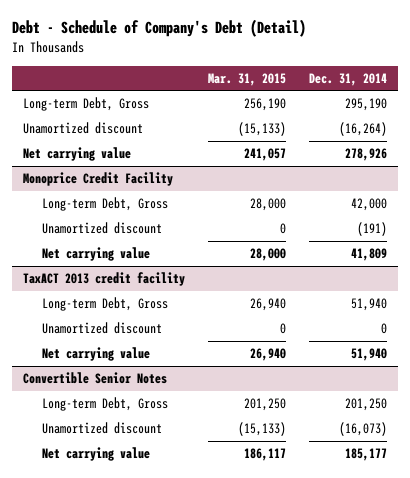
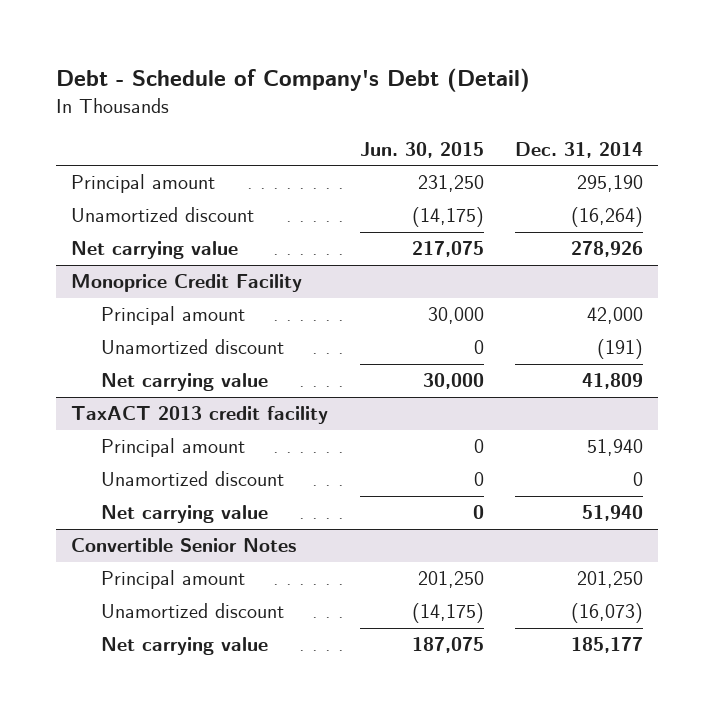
[207,72,286,86] Mar. 31, 2015 -> none
none -> [359,141,484,158] Jun. 30, 2015
[23,97,150,112] Long-term Debt, Gross -> [71,174,216,194] Principal amount
[41,197,168,212] Long-term Debt, Gross -> [100,306,245,326] Principal amount
[41,297,168,312] Long-term Debt, Gross -> [100,438,245,458] Principal amount
[41,397,168,412] Long-term Debt, Gross -> [100,570,245,590] Principal amount

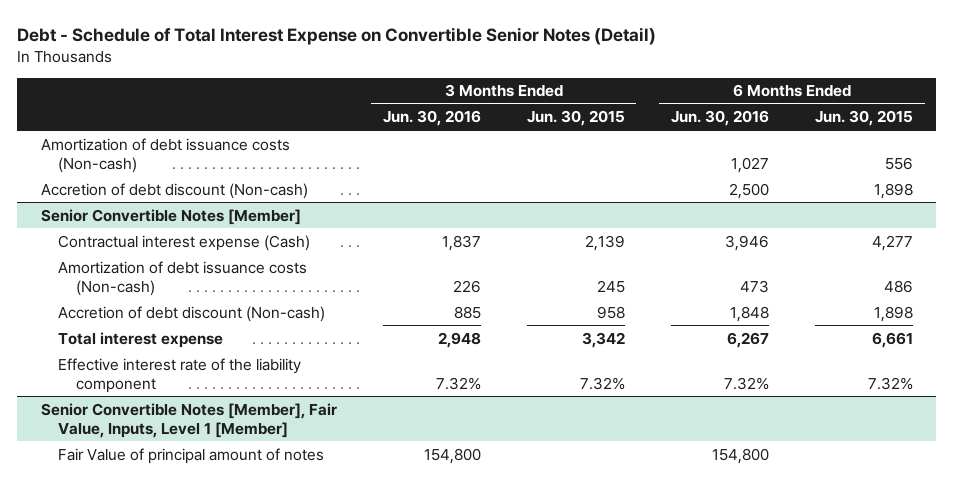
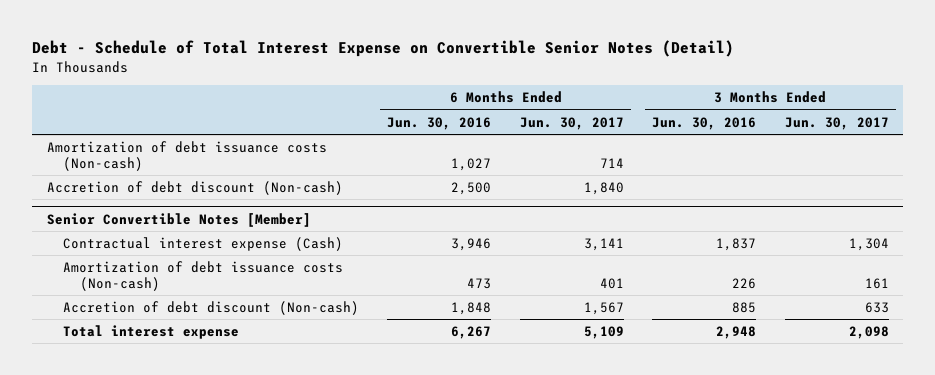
[526,110,625,127] Jun. 30, 2015 -> none
[815,110,914,127] Jun. 30, 2015 -> none
none -> [519,116,624,130] Jun. 30, 2017
none -> [784,116,889,130] Jun. 30, 2017
[58,357,302,393] Effective interest rate of the liability component -> none
[40,402,337,438] Senior Convertible Notes [Member], Fair Value, Inputs, Level 1 [Member] -> none
[58,447,325,464] Fair Value of principal amount of notes -> none

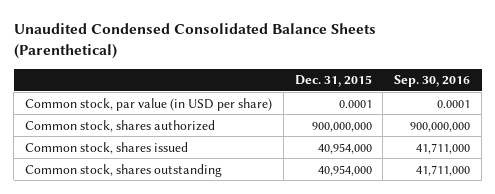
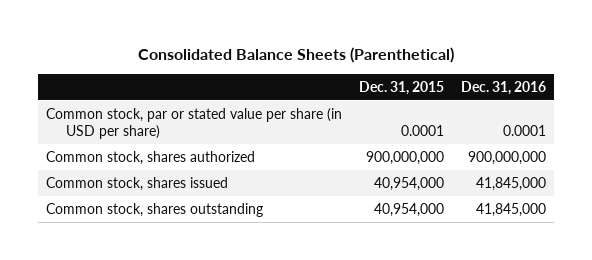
[13,23,376,60] Unaudited Condensed Consolidated Balance Sheets (Parenthetical) -> [138,46,455,63] Consolidated Balance Sheets (Parenthetical)
[394,75,471,88] Sep. 30, 2016 -> none
none -> [460,80,546,95] Dec. 31, 2016
[25,97,273,111] Common stock, par value (in USD per share) -> [46,108,343,140] Common stock, par or stated value per share (in USD per share)

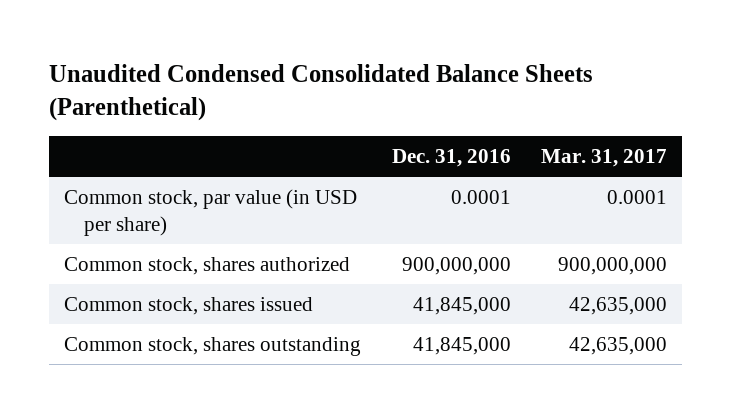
[138,46,455,63] Consolidated Balance Sheets (Parenthetical) -> [49,63,594,121] Unaudited Condensed Consolidated Balance Sheets (Parenthetical)
[359,80,445,95] Dec. 31, 2015 -> none
none -> [540,148,667,167] Mar. 31, 2017
[46,108,343,140] Common stock, par or stated value per share (in USD per share) -> [64,189,358,236] Common stock, par value (in USD per share)

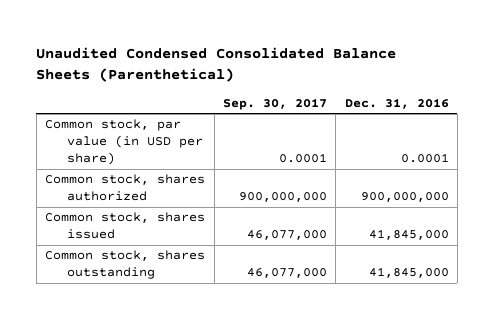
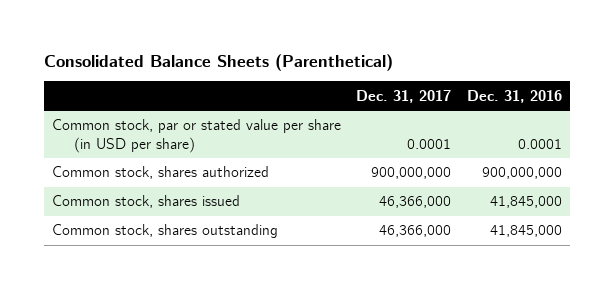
[36,46,397,82] Unaudited Condensed Consolidated Balance Sheets (Parenthetical) -> [44,53,394,71] Consolidated Balance Sheets (Parenthetical)
[222,97,327,110] Sep. 30, 2017 -> none
none -> [356,89,452,103] Dec. 31, 2017
[45,119,203,166] Common stock, par value (in USD per share) -> [52,119,342,154] Common stock, par or stated value per share (in USD per share)

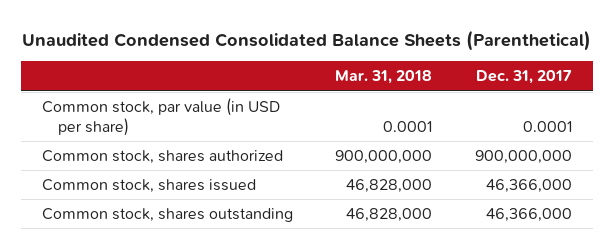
[44,53,394,71] Consolidated Balance Sheets (Parenthetical) -> [21,29,591,51] Unaudited Condensed Consolidated Balance Sheets (Parenthetical)
[466,89,562,103] Dec. 31, 2016 -> none
none -> [335,70,433,85] Mar. 31, 2018
[52,119,342,154] Common stock, par or stated value per share (in USD per share) -> [42,98,281,136] Common stock, par value (in USD per share)

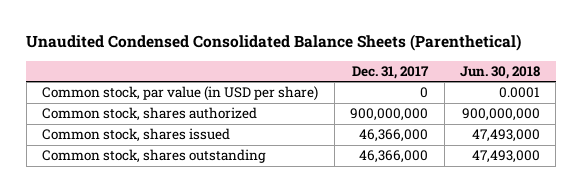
[335,70,433,85] Mar. 31, 2018 -> none
none -> [459,65,540,79] Jun. 30, 2018
[522,120,572,132] 0.0001 -> [420,87,429,99] 0

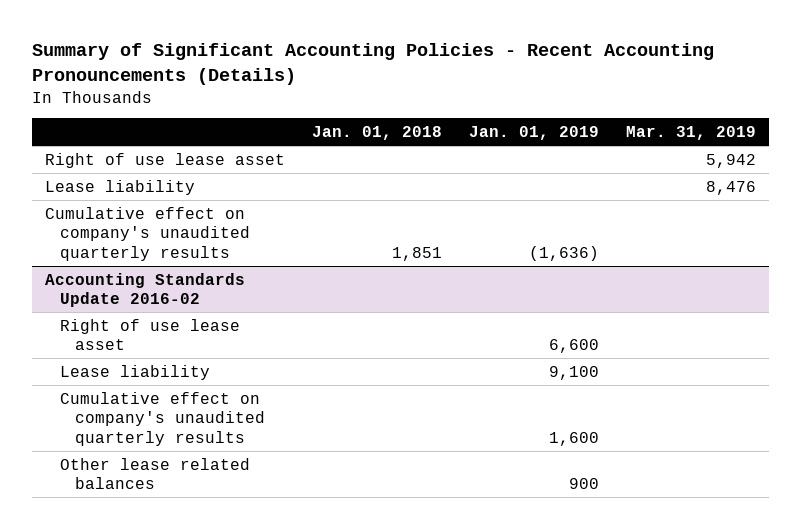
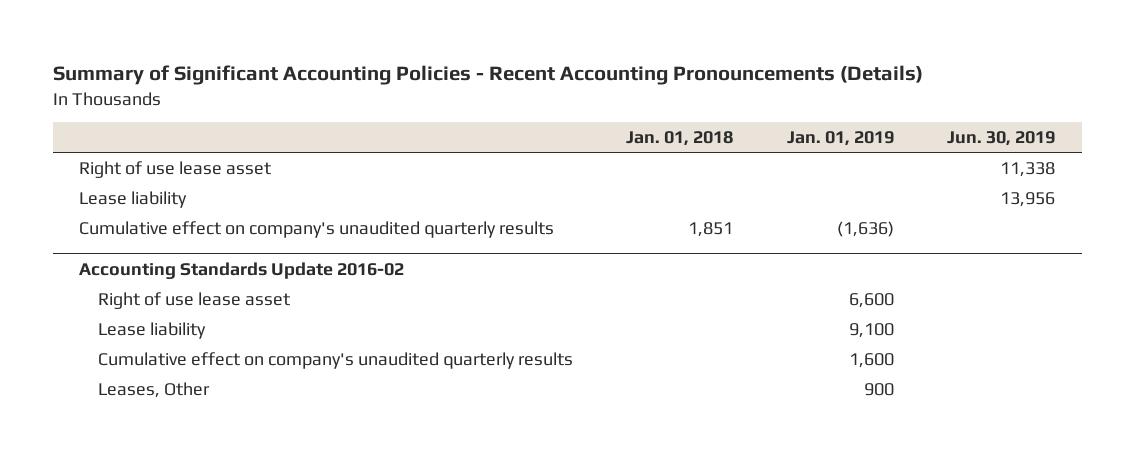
[625,126,756,141] Mar. 31, 2019 -> none
none -> [947,131,1056,147] Jun. 30, 2019
[59,457,250,490] Other lease related balances -> [97,381,210,398] Leases, Other

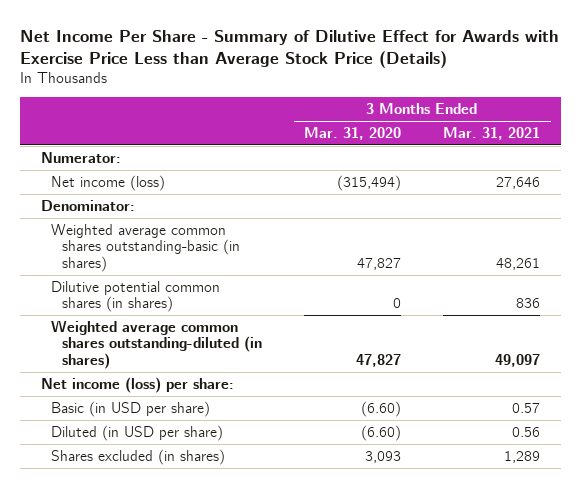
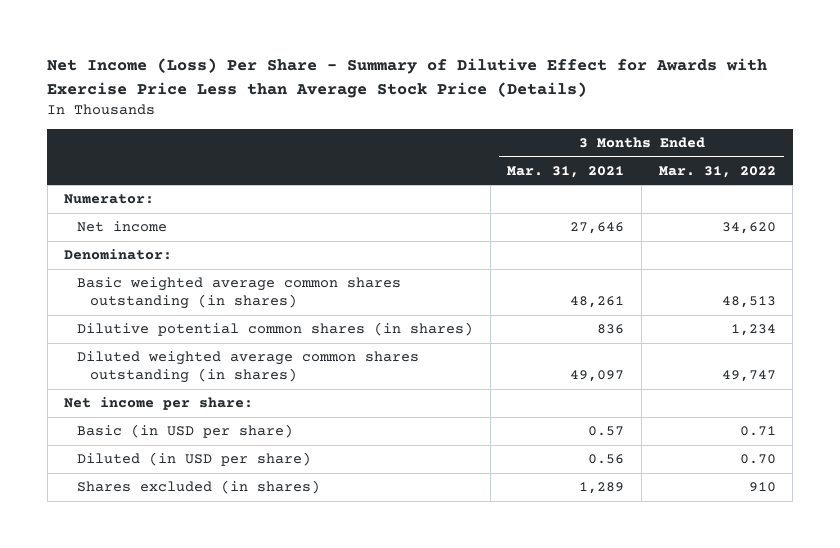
[19,29,559,68] Net Income Per Share - Summary of Dilutive Effect for Awards with Exercise Price Less than Average Stock Price (Details) -> [47,58,768,98] Net Income (Loss) Per Share - Summary of Dilutive Effect for Awards with Exercise Price Less than Average Stock Price (Details)
[304,126,402,140] Mar. 31, 2020 -> none
none -> [658,165,776,178] Mar. 31, 2022
[51,174,166,191] Net income (loss) -> [77,221,168,233] Net income
[51,223,240,272] Weighted average common shares outstanding-basic (in shares) -> [77,277,402,310] Basic weighted average common shares outstanding (in shares)
[51,319,262,369] Weighted average common shares outstanding-diluted (in shares) -> [77,351,420,384] Diluted weighted average common shares outstanding (in shares)
[40,376,234,393] Net income (loss) per share: -> [64,397,254,411] Net income per share:

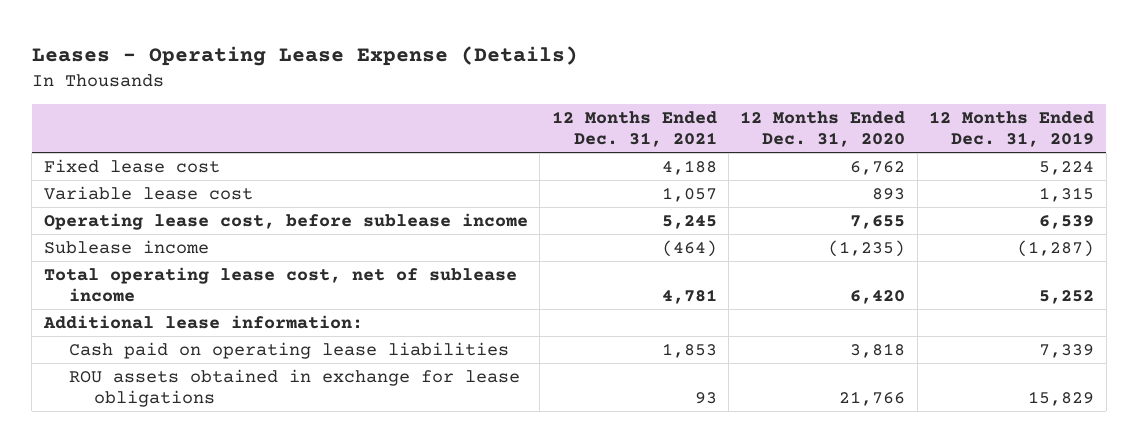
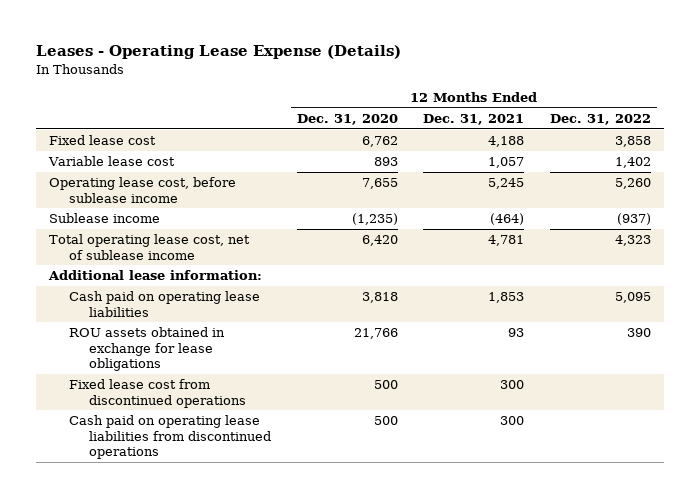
[929,110,1095,148] 12 Months Ended Dec. 31, 2019 -> none
none -> [549,113,651,125] Dec. 31, 2022
none -> [69,379,247,408] Fixed lease cost from discontinued operations
none -> [69,415,272,459] Cash paid on operating lease liabilities from discontinued operations

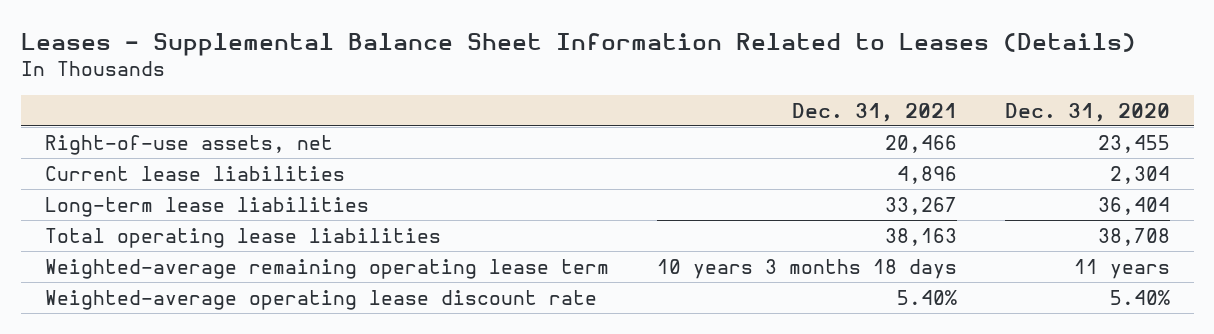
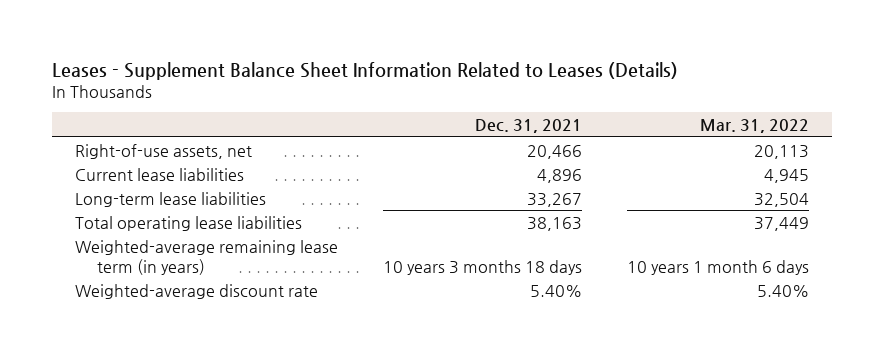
[20,33,1136,57] Leases - Supplemental Balance Sheet Information Related to Leases (Details) -> [52,62,679,81] Leases - Supplement Balance Sheet Information Related to Leases (Details)
[1004,102,1170,122] Dec. 31, 2020 -> none
none -> [700,119,810,134] Mar. 31, 2022
[44,258,609,279] Weighted-average remaining operating lease term -> [74,239,338,275] Weighted-average remaining lease term (in years)
[44,289,597,310] Weighted-average operating lease discount rate -> [74,283,318,299] Weighted-average discount rate

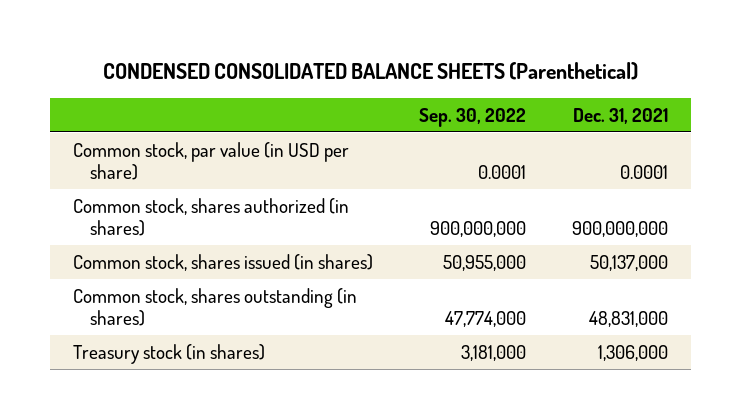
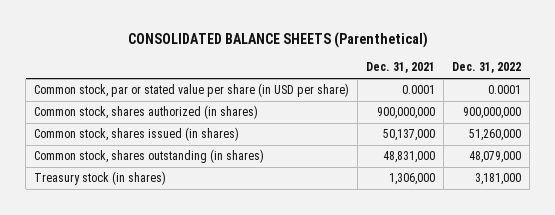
[103,61,639,80] CONDENSED CONSOLIDATED BALANCE SHEETS (Parenthetical) -> [127,32,428,49] CONSOLIDATED BALANCE SHEETS (Parenthetical)
[418,107,526,127] Sep. 30, 2022 -> none
none -> [452,62,522,74] Dec. 31, 2022
[72,141,349,181] Common stock, par value (in USD per share) -> [34,83,350,98] Common stock, par or stated value per share (in USD per share)

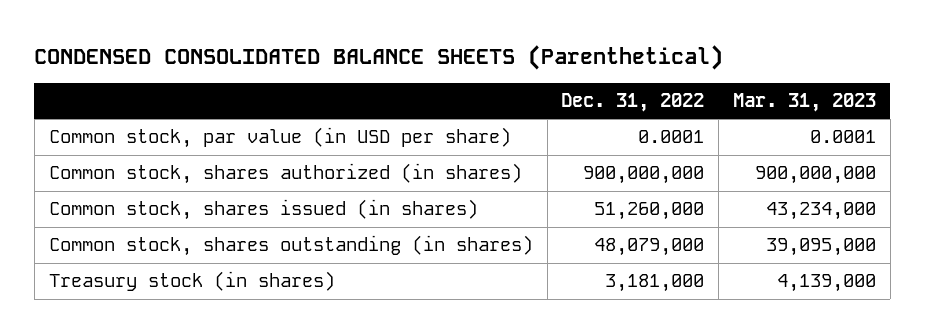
[127,32,428,49] CONSOLIDATED BALANCE SHEETS (Parenthetical) -> [34,44,724,70] CONDENSED CONSOLIDATED BALANCE SHEETS (Parenthetical)
[366,62,436,74] Dec. 31, 2021 -> none
none -> [733,93,877,113] Mar. 31, 2023
[34,83,350,98] Common stock, par or stated value per share (in USD per share) -> [48,127,511,149] Common stock, par value (in USD per share)

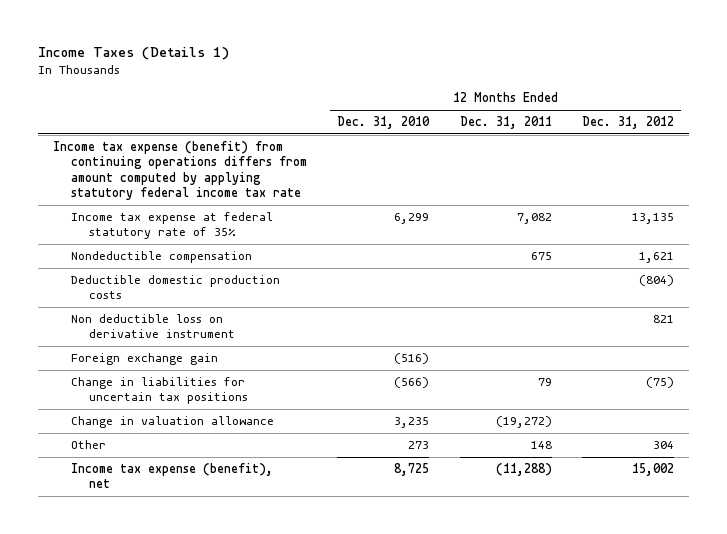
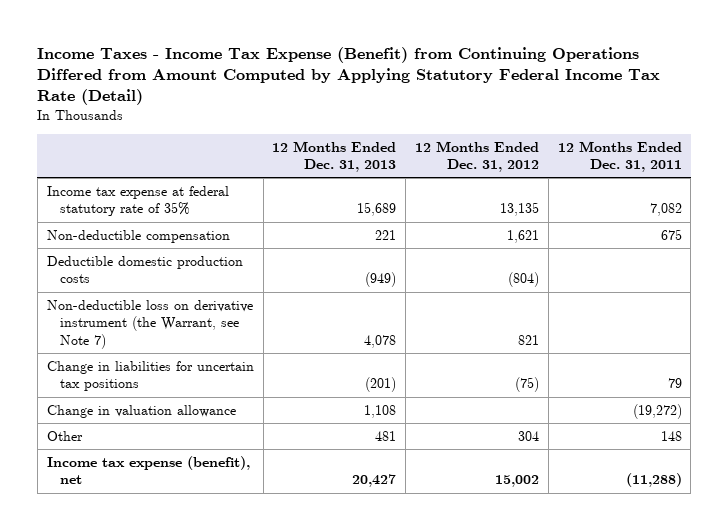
[37,47,229,61] Income Taxes (Details 1) -> [37,46,661,106] Income Taxes - Income Tax Expense (Benefit) from Continuing Operations Differed from Amount Computed by Applying Statutory Federal Income Tax Rate (Detail)
[337,116,431,130] Dec. 31, 2010 -> none
none -> [272,140,397,173] 12 Months Ended Dec. 31, 2013
[53,141,308,200] Income tax expense (benefit) from continuing operations differs from amount computed by applying statutory federal income tax rate -> none
[71,251,253,264] Nondeductible compensation -> [46,229,230,243] Non-deductible compensation
[71,353,219,366] Foreign exchange gain -> none
[71,314,236,339] Non deductible loss on derivative instrument -> [46,299,253,349] Non-deductible loss on derivative instrument (the Warrant, see Note 7)

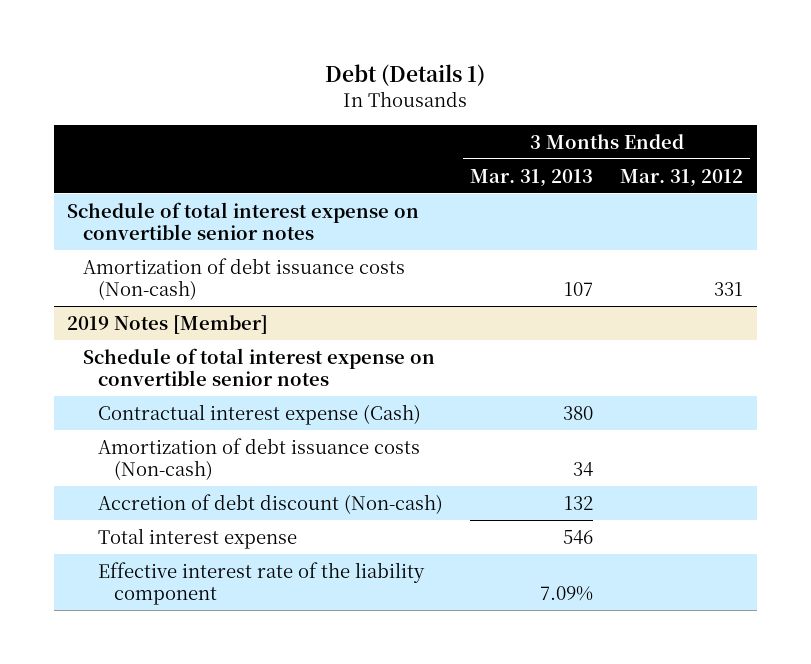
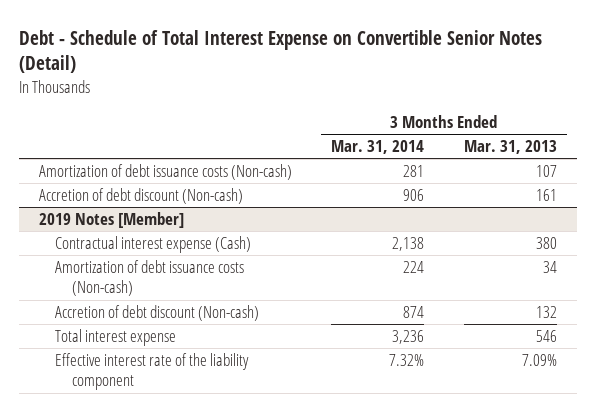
[325,64,486,87] Debt (Details 1) -> [18,29,542,74] Debt - Schedule of Total Interest Expense on Convertible Senior Notes (Detail)
[620,168,744,187] Mar. 31, 2012 -> none
none -> [331,140,425,155] Mar. 31, 2014
[67,201,420,240] Schedule of total interest expense on convertible senior notes -> none
none -> [38,188,243,205] Accretion of debt discount (Non-cash)
[82,347,435,386] Schedule of total interest expense on convertible senior notes -> none

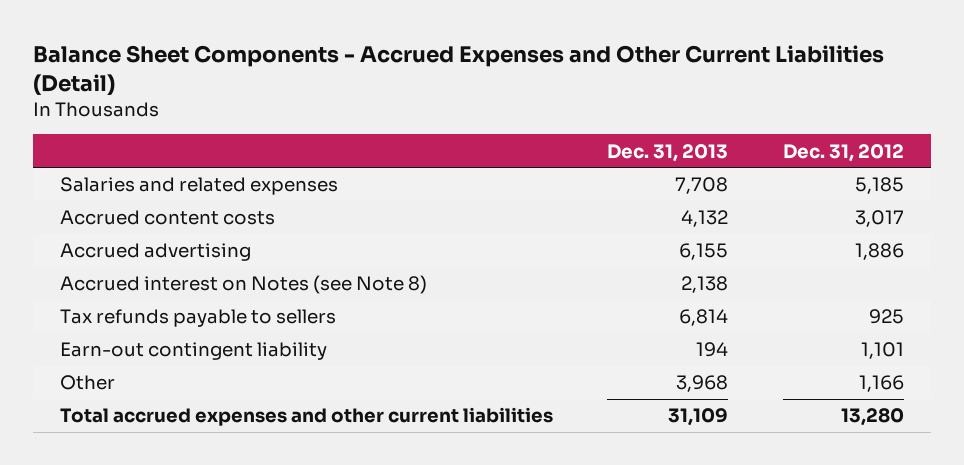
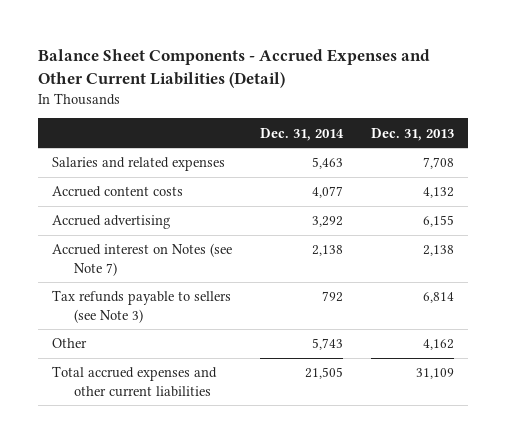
[782,143,904,162] Dec. 31, 2012 -> none
none -> [260,127,345,141] Dec. 31, 2014
[60,342,328,361] Earn-out contingent liability -> none
[60,275,428,295] Accrued interest on Notes (see Note 8) -> [52,243,233,276] Accrued interest on Notes (see Note 7)
[60,309,337,328] Tax refunds payable to sellers -> [52,290,232,323] Tax refunds payable to sellers (see Note 3)
[676,375,729,393] 3,968 -> [423,339,455,351] 4,162

